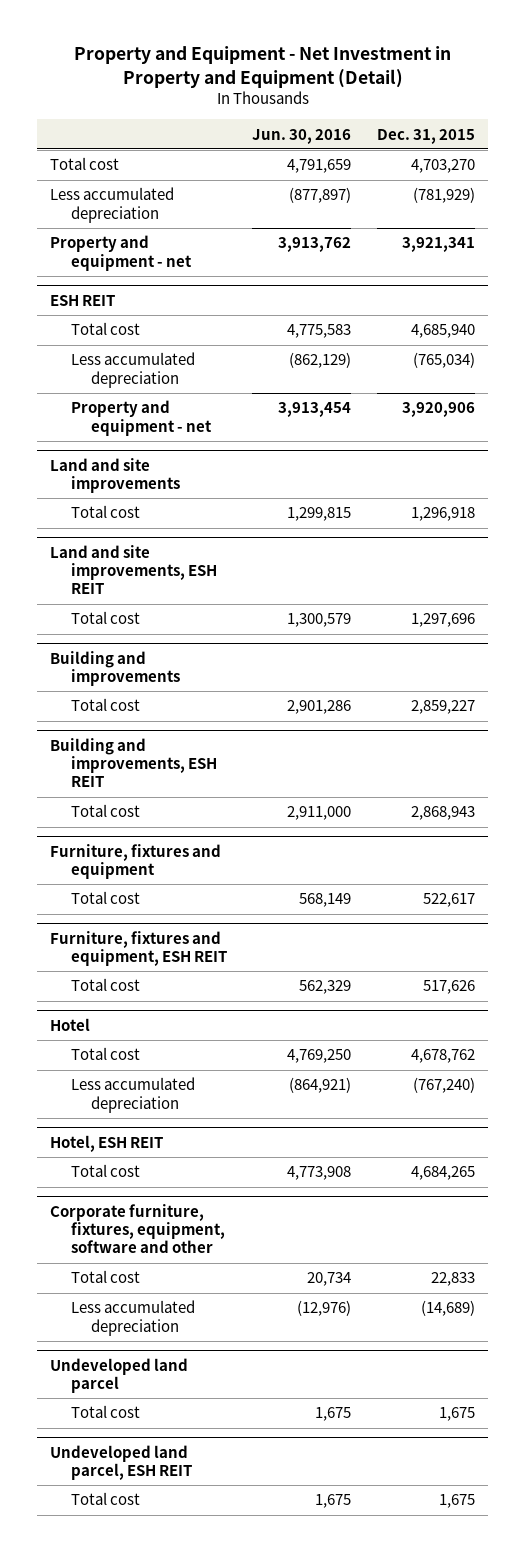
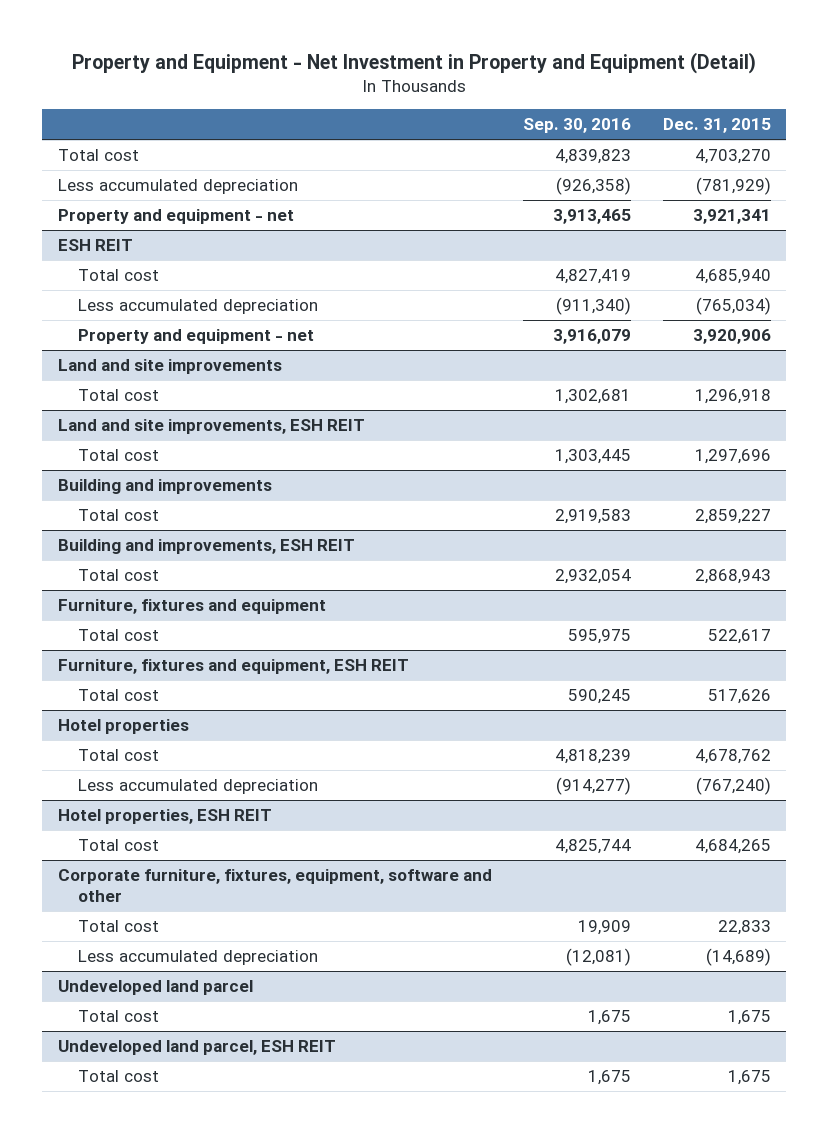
[252,128,352,144] Jun. 30, 2016 -> none
none -> [523,118,632,134] Sep. 30, 2016
[50,1017,91,1031] Hotel -> [57,719,189,735] Hotel properties
[50,1134,164,1152] Hotel, ESH REIT -> [57,809,272,825] Hotel properties, ESH REIT

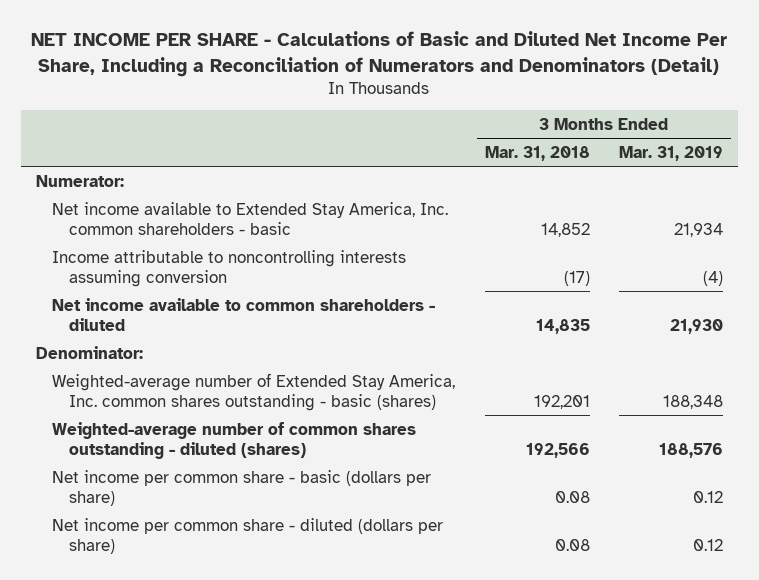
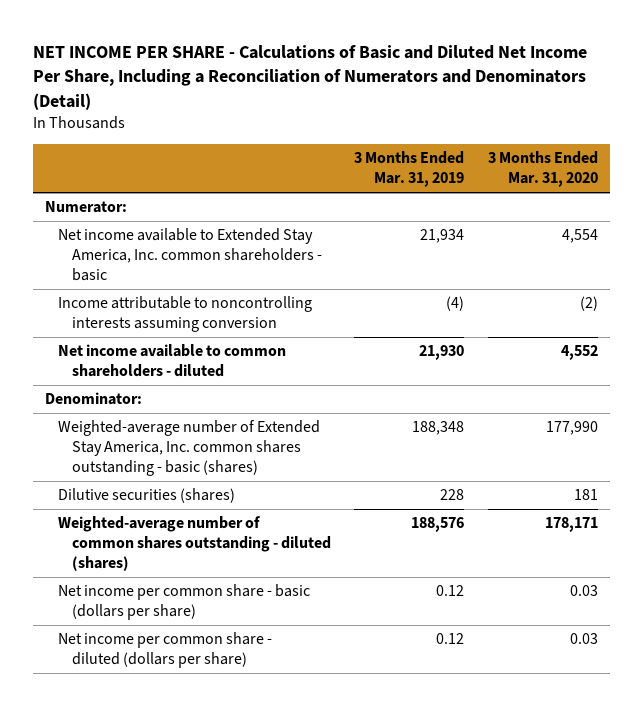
[484,145,590,161] Mar. 31, 2018 -> none
none -> [487,151,598,188] 3 Months Ended Mar. 31, 2020
none -> [58,488,236,504] Dilutive securities (shares)

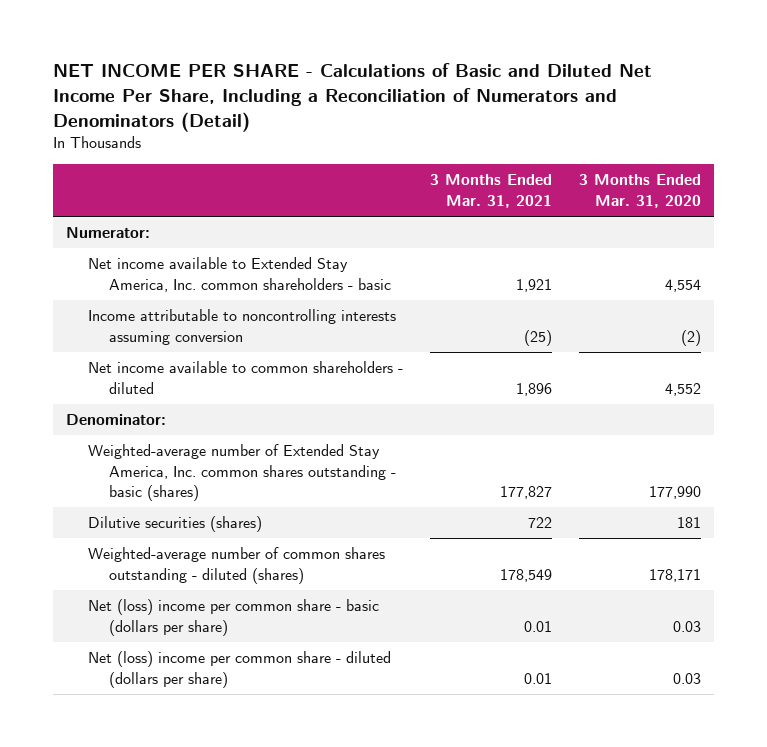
[354,151,465,188] 3 Months Ended Mar. 31, 2019 -> none
none -> [429,174,552,208] 3 Months Ended Mar. 31, 2021
[58,584,311,621] Net income per common share - basic (dollars per share) -> [87,599,379,636] Net (loss) income per common share - basic (dollars per share)
[58,632,273,669] Net income per common share - diluted (dollars per share) -> [87,651,391,688] Net (loss) income per common share - diluted (dollars per share)

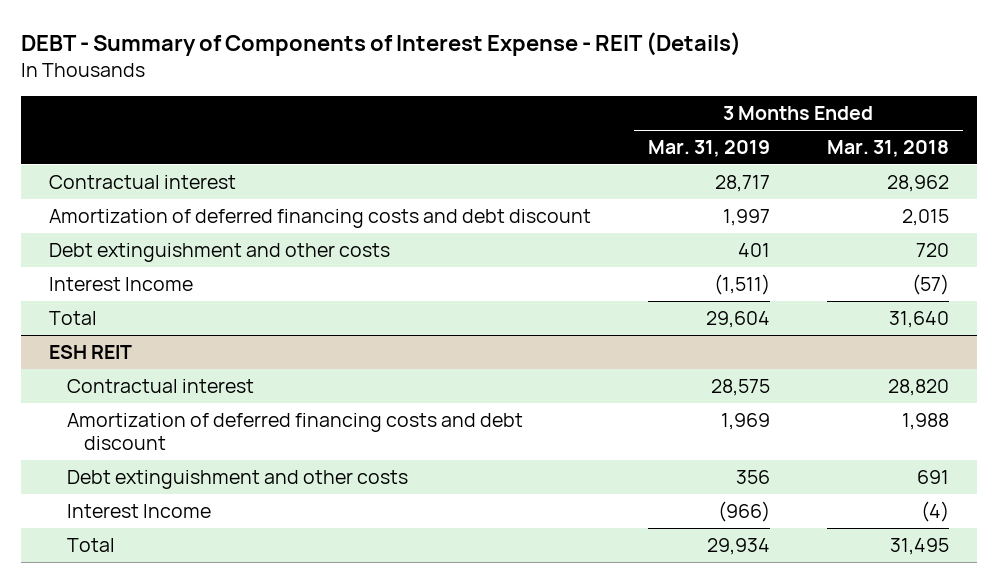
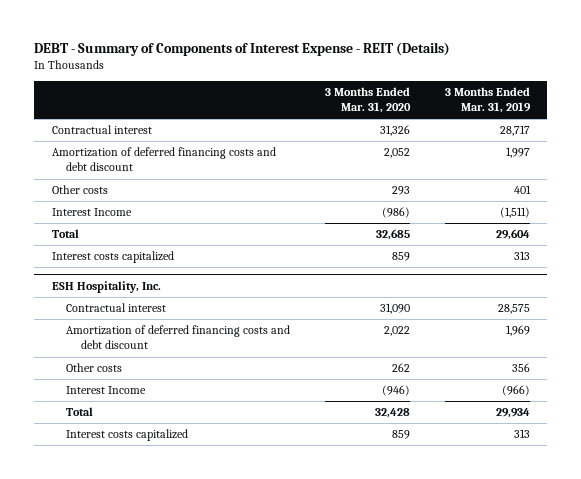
[826,139,949,157] Mar. 31, 2018 -> none
none -> [324,87,411,114] 3 Months Ended Mar. 31, 2020
[49,242,391,262] Debt extinguishment and other costs -> [51,185,108,195] Other costs
[49,344,133,359] ESH REIT -> none
none -> [51,251,174,264] Interest costs capitalized
none -> [51,280,161,293] ESH Hospitality, Inc.
[66,469,408,489] Debt extinguishment and other costs -> [66,363,123,373] Other costs
none -> [66,429,189,442] Interest costs capitalized

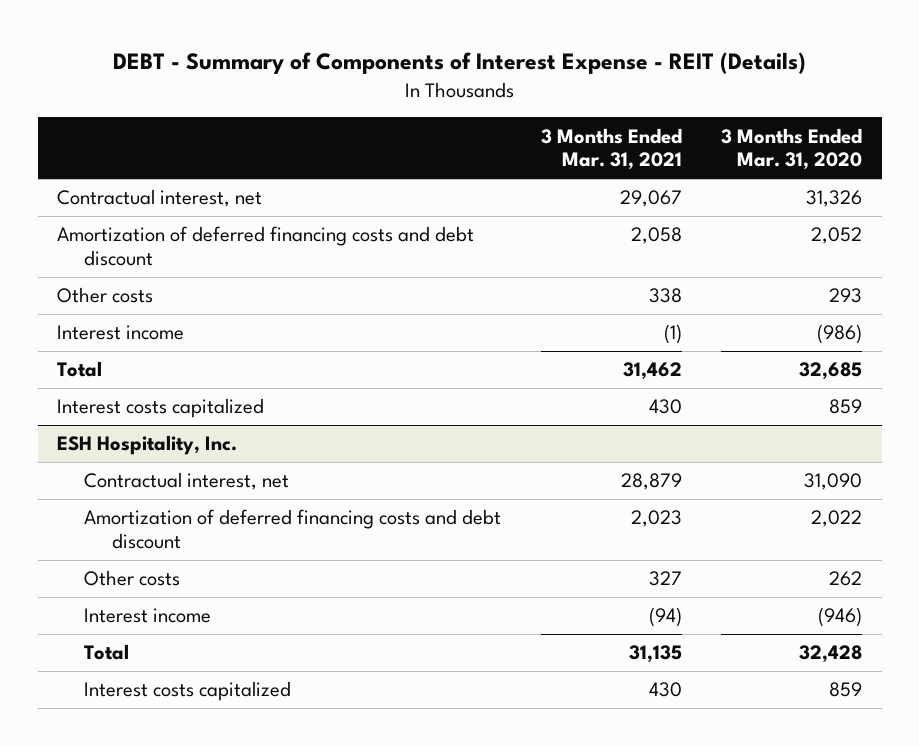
[444,87,531,114] 3 Months Ended Mar. 31, 2019 -> none
none -> [540,127,682,171] 3 Months Ended Mar. 31, 2021
[51,125,152,135] Contractual interest -> [57,189,263,208] Contractual interest, net
[51,208,132,217] Interest Income -> [57,325,185,341] Interest income
[66,303,167,313] Contractual interest -> [84,472,290,491] Contractual interest, net
[66,386,147,395] Interest Income -> [84,608,212,624] Interest income

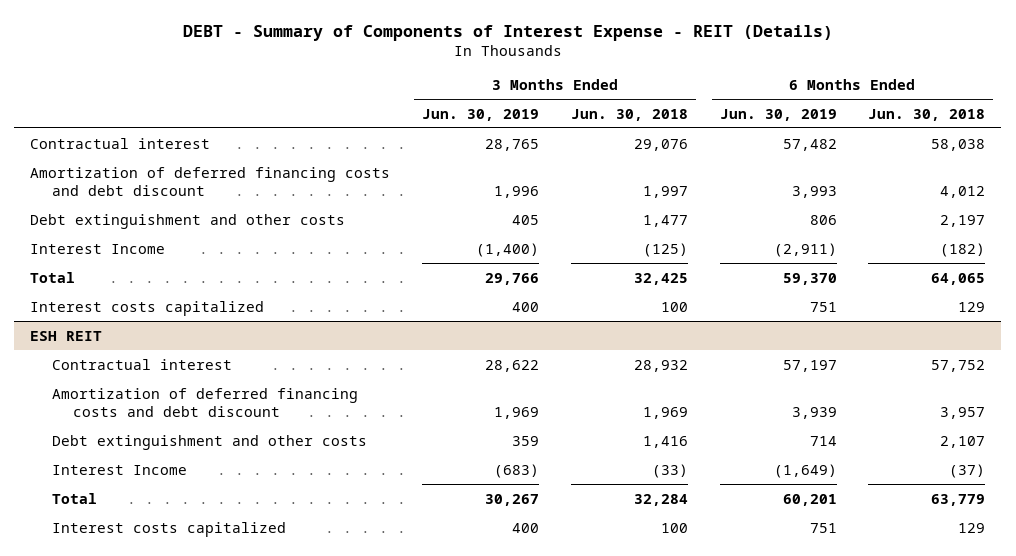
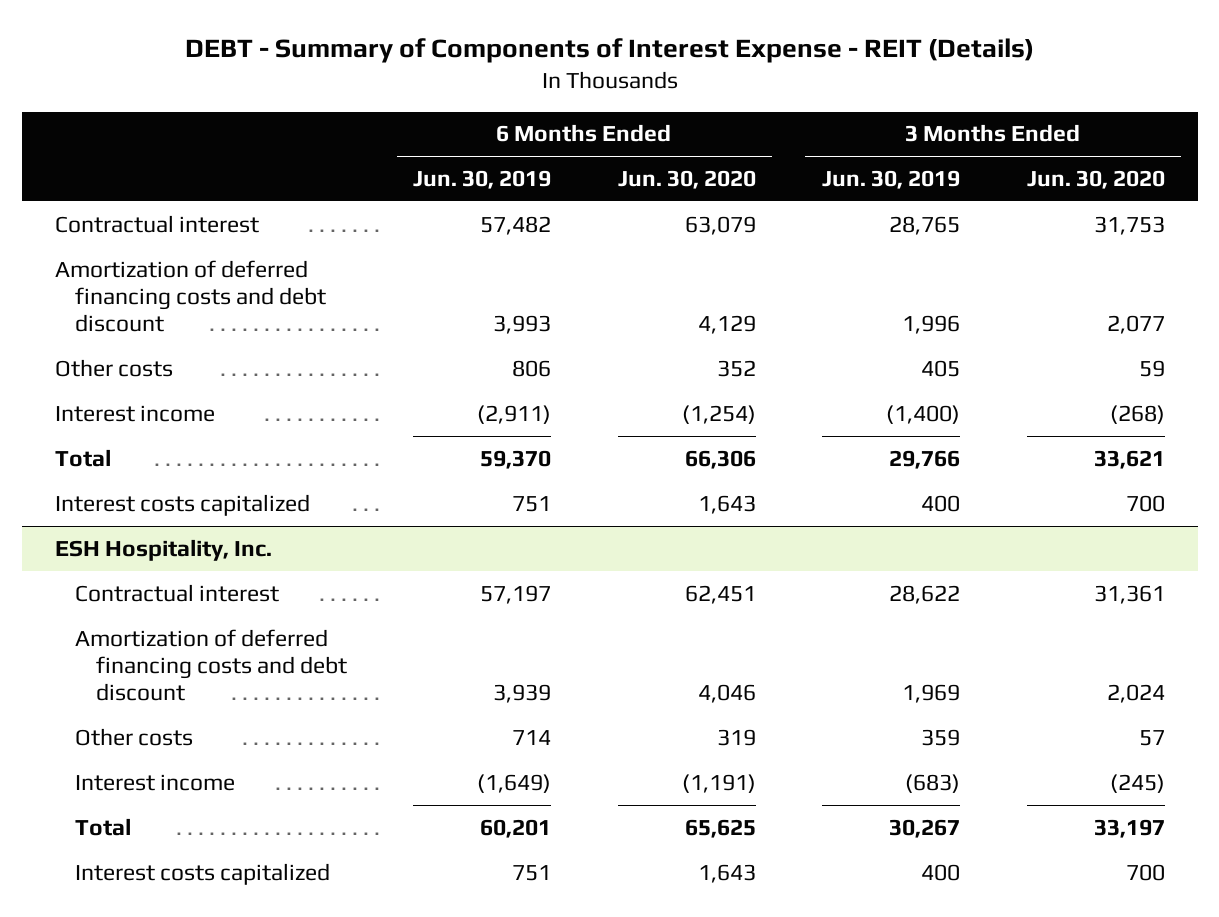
[570,108,688,121] Jun. 30, 2018 -> none
[868,108,986,121] Jun. 30, 2018 -> none
none -> [617,169,756,189] Jun. 30, 2020
none -> [1026,169,1165,189] Jun. 30, 2020
[30,213,346,229] Debt extinguishment and other costs -> [54,358,173,377] Other costs
[30,243,166,254] Interest Income -> [54,404,215,422] Interest income
[30,330,103,341] ESH REIT -> [54,538,272,561] ESH Hospitality, Inc.
[51,434,367,450] Debt extinguishment and other costs -> [75,727,194,746] Other costs
[51,464,187,475] Interest Income -> [75,773,236,791] Interest income

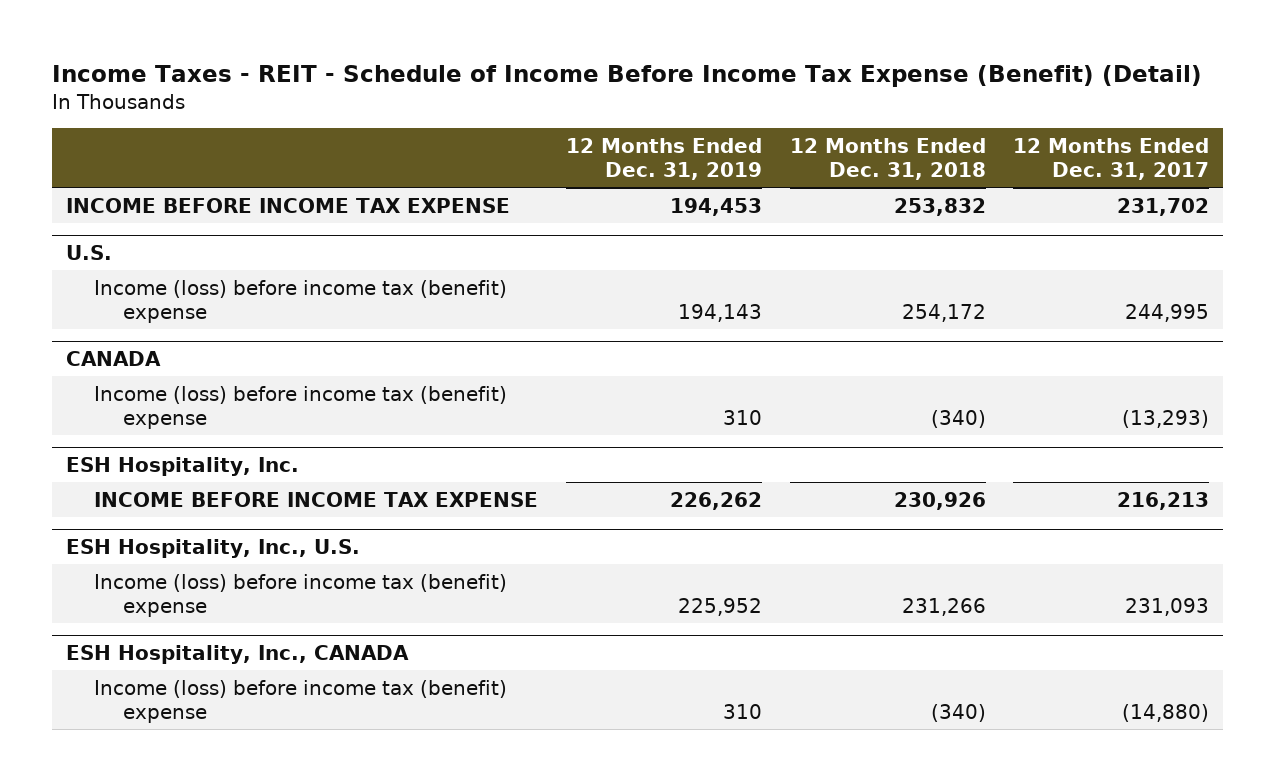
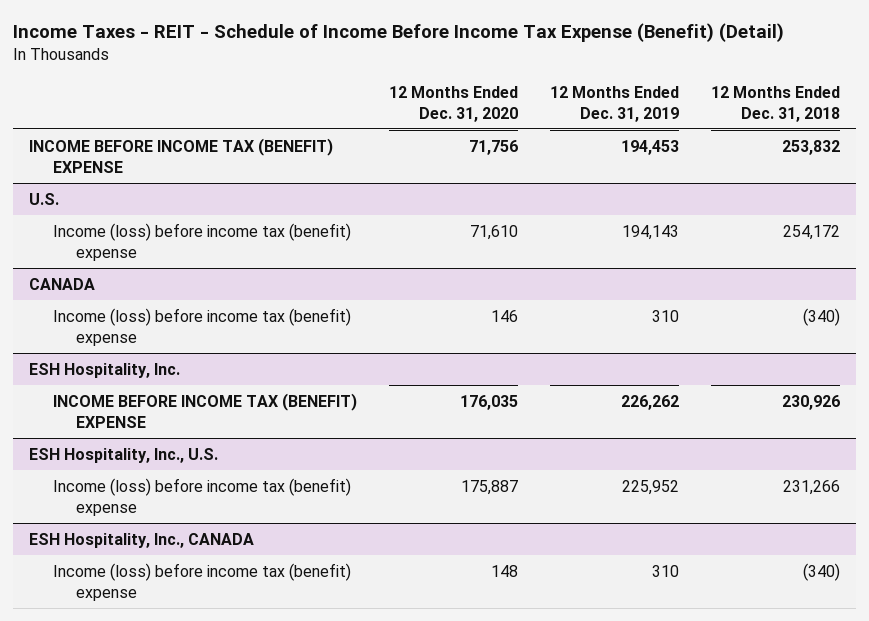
[1013,137,1210,180] 12 Months Ended Dec. 31, 2017 -> none
none -> [388,85,518,122] 12 Months Ended Dec. 31, 2020
[65,197,510,213] INCOME BEFORE INCOME TAX EXPENSE -> [29,137,334,173] INCOME BEFORE INCOME TAX (BENEFIT) EXPENSE
[94,491,539,507] INCOME BEFORE INCOME TAX EXPENSE -> [52,392,357,428] INCOME BEFORE INCOME TAX (BENEFIT) EXPENSE

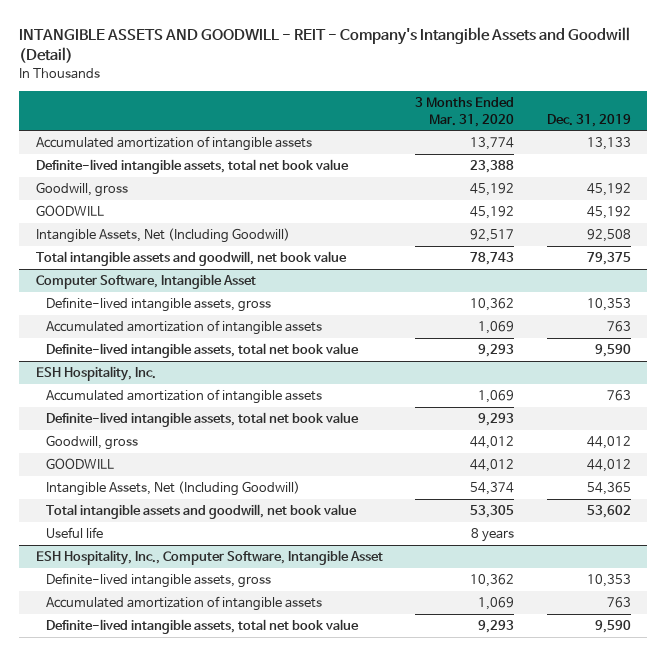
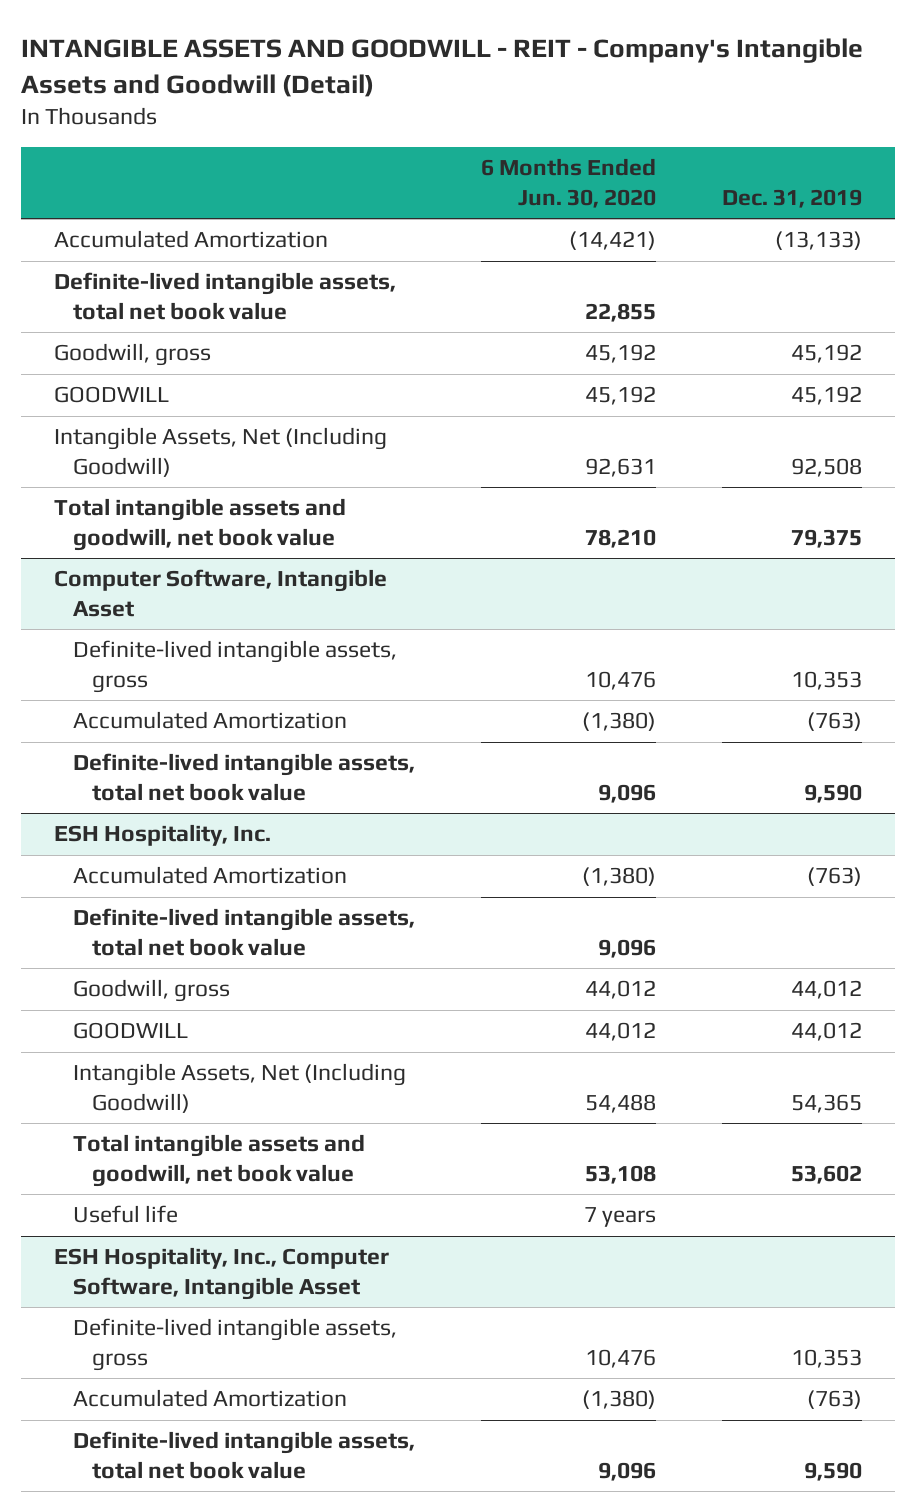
[415,96,515,127] 3 Months Ended Mar. 31, 2020 -> none
none -> [481,158,657,208] 6 Months Ended Jun. 30, 2020
[35,136,312,152] Accumulated amortization of intangible assets -> [54,230,329,249] Accumulated Amortization
[586,137,631,151] 13,133 -> [774,231,862,251] (13,133)
[46,320,323,336] Accumulated amortization of intangible assets -> [73,711,348,730] Accumulated Amortization
[606,321,631,333] 763 -> [806,712,862,732] (763)
[46,389,323,405] Accumulated amortization of intangible assets -> [73,866,348,885] Accumulated Amortization
[606,390,631,402] 763 -> [806,867,862,887] (763)
[46,596,323,612] Accumulated amortization of intangible assets -> [73,1389,348,1408] Accumulated Amortization
[606,597,631,609] 763 -> [806,1390,862,1410] (763)

